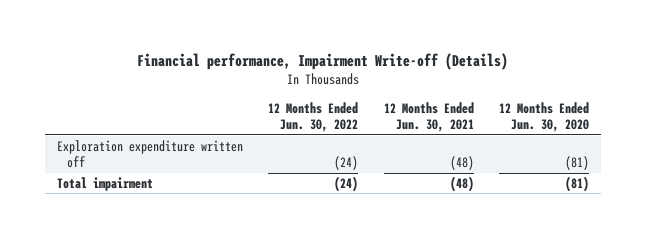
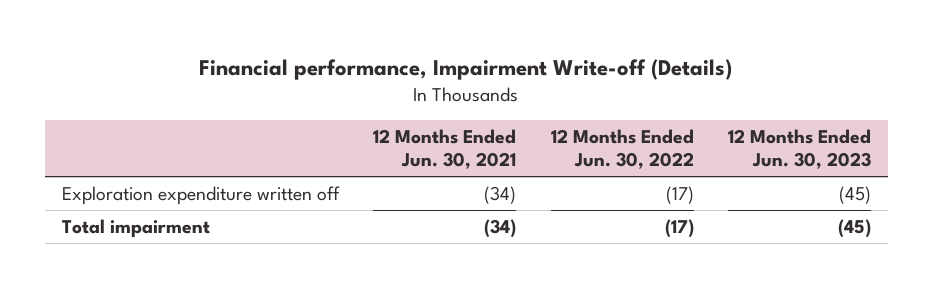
[498,101,589,133] 12 Months Ended Jun. 30, 2020 -> none
none -> [728,129,872,170] 12 Months Ended Jun. 30, 2023
[334,156,359,171] (24) -> [665,185,694,204] (17)
[449,156,474,171] (48) -> [484,185,517,204] (34)
[334,175,359,192] (24) -> [664,218,694,238] (17)
[449,175,474,192] (48) -> [484,218,517,238] (34)

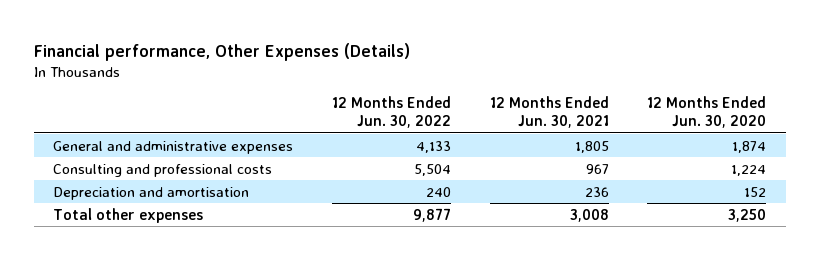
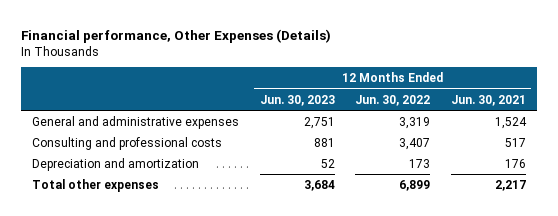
[647,96,767,129] 12 Months Ended Jun. 30, 2020 -> none
none -> [259,94,335,106] Jun. 30, 2023
[416,140,452,153] 4,133 -> [399,116,431,129] 3,319
[574,140,609,153] 1,805 -> [495,116,528,129] 1,524
[414,163,452,176] 5,504 -> [399,137,431,150] 3,407
[585,163,609,174] 967 -> [505,137,527,147] 517
[53,186,250,200] Depreciation and amortisation -> [31,157,199,171] Depreciation and amortization
[426,186,452,197] 240 -> [409,158,431,168] 173
[584,186,609,197] 236 -> [505,158,527,168] 176
[413,207,452,222] 9,877 -> [399,179,431,191] 6,899
[569,208,609,222] 3,008 -> [495,179,527,191] 2,217

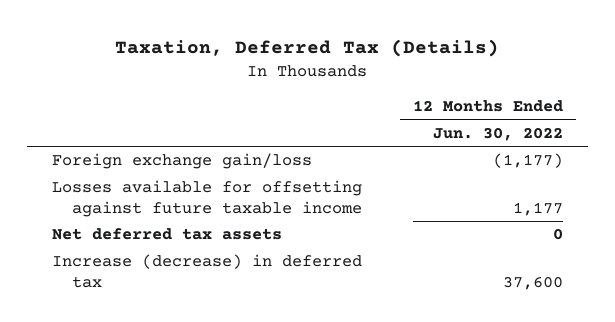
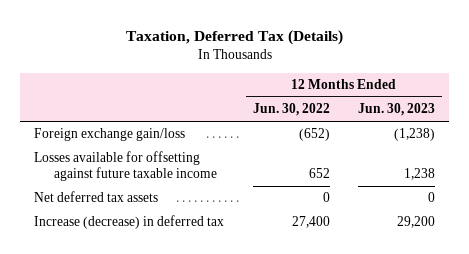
none -> [357,103,435,117] Jun. 30, 2023
[492,153,563,169] (1,177) -> [298,128,330,142] (652)
[512,202,563,217] 1,177 -> [308,168,330,179] 652
[502,276,563,291] 37,600 -> [291,216,330,229] 27,400

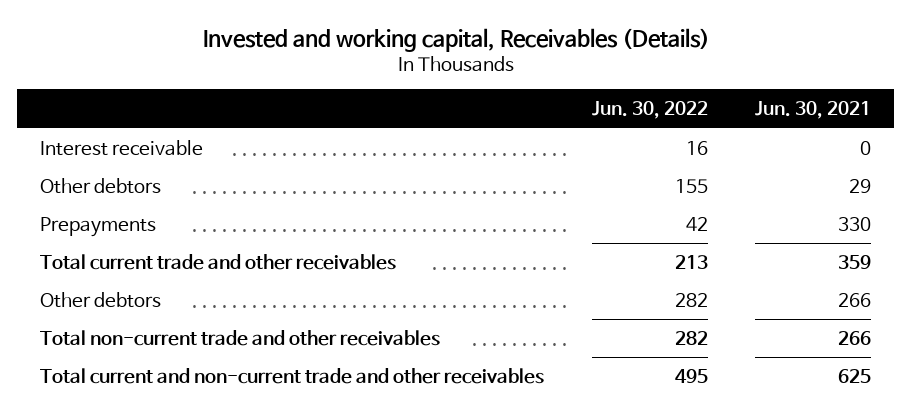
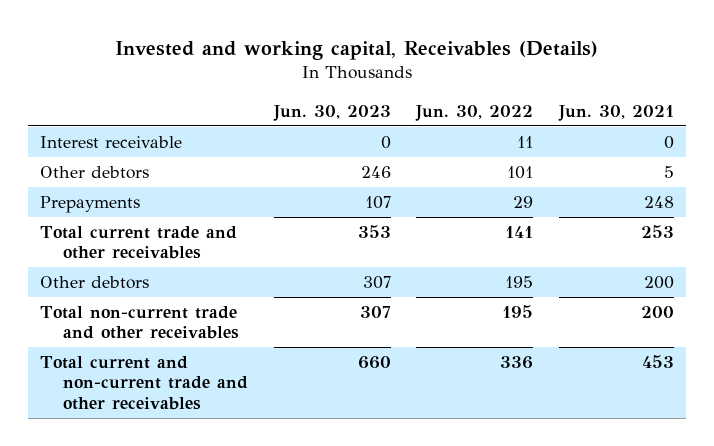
none -> [272,104,391,121] Jun. 30, 2023
[685,140,708,155] 16 -> [517,135,534,148] 11
[674,178,708,193] 155 -> [507,165,534,179] 101
[848,178,871,193] 29 -> [663,165,674,178] 5
[685,216,708,231] 42 -> [513,195,534,208] 29
[837,216,871,231] 330 -> [643,195,674,208] 248
[674,254,708,269] 213 -> [505,225,534,238] 141
[837,254,871,269] 359 -> [640,224,674,238] 253
[674,292,708,307] 282 -> [505,275,534,288] 195
[837,292,871,307] 266 -> [643,275,674,289] 200
[674,330,708,345] 282 -> [502,304,534,318] 195
[837,330,871,345] 266 -> [640,305,674,318] 200
[674,368,708,383] 495 -> [500,355,534,369] 336
[837,368,871,383] 625 -> [641,354,674,368] 453

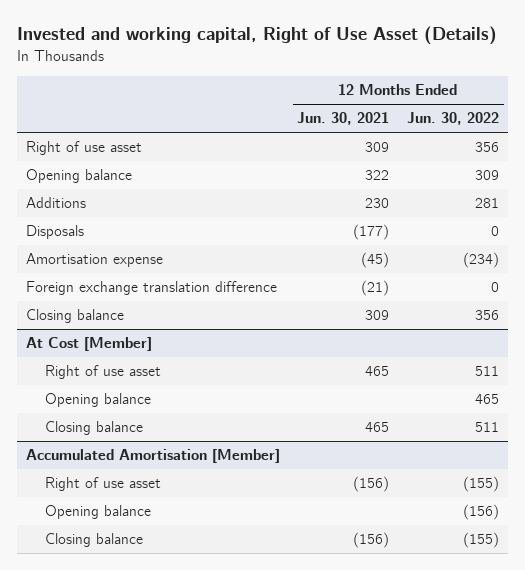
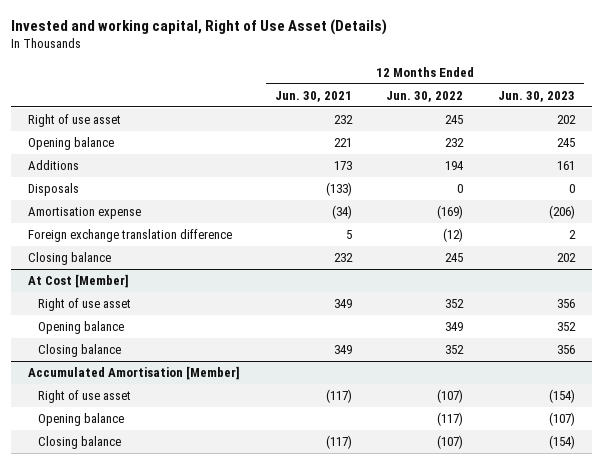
none -> [498,90,576,102] Jun. 30, 2023
[365,142,390,153] 309 -> [333,114,353,124] 232
[475,142,500,153] 356 -> [445,114,464,124] 245
[365,170,390,181] 322 -> [333,137,352,147] 221
[475,170,500,181] 309 -> [445,137,465,147] 232
[365,198,390,209] 230 -> [333,160,352,170] 173
[475,198,500,209] 281 -> [445,160,465,170] 194
[353,224,390,241] (177) -> [325,181,352,196] (133)
[361,252,390,269] (45) -> [331,204,352,219] (34)
[463,252,500,269] (234) -> [437,204,464,219] (169)
[361,280,390,297] (21) -> [345,229,352,239] 5
[491,282,500,293] 0 -> [443,227,464,242] (12)
[365,310,390,321] 309 -> [333,252,353,262] 232
[475,310,500,321] 356 -> [445,252,464,262] 245
[365,366,390,377] 465 -> [333,298,352,308] 349
[475,366,500,377] 511 -> [445,298,465,308] 352
[475,394,500,405] 465 -> [445,321,464,331] 349
[365,422,390,433] 465 -> [333,344,352,354] 349
[475,422,500,433] 511 -> [445,344,465,354] 352
[353,476,390,493] (156) -> [325,388,352,403] (117)
[463,476,500,493] (155) -> [437,388,464,403] (107)
[463,504,500,521] (156) -> [437,411,464,426] (117)
[353,532,390,549] (156) -> [325,434,352,449] (117)
[463,532,500,549] (155) -> [437,434,464,449] (107)

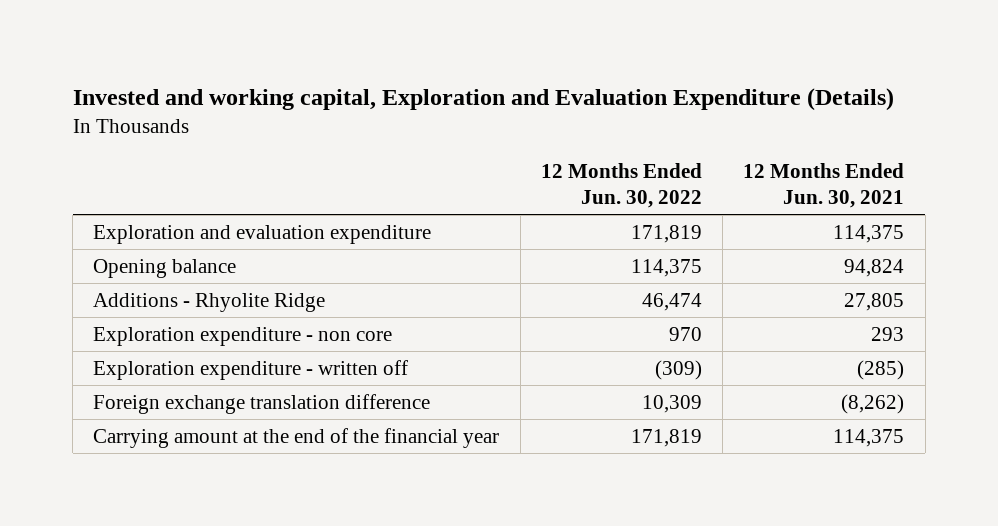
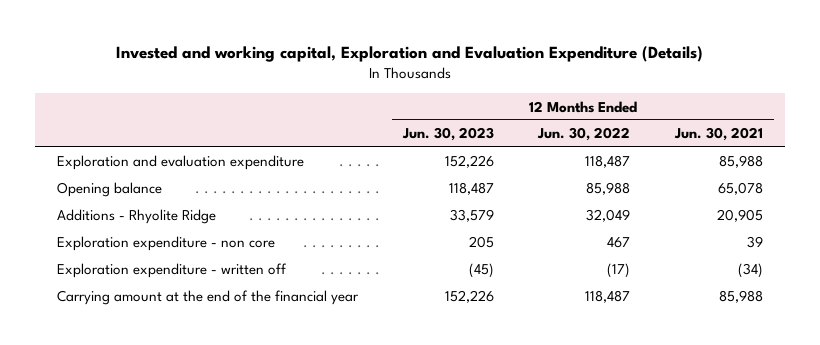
none -> [401,127,494,142] Jun. 30, 2023
[93,393,431,414] Foreign exchange translation difference -> none
[630,224,702,243] 171,819 -> [585,155,631,169] 118,487
[833,224,905,243] 114,375 -> [719,155,764,169] 85,988
[630,258,702,277] 114,375 -> [586,182,631,196] 85,988
[844,258,905,277] 94,824 -> [718,182,764,196] 65,078
[641,292,702,311] 46,474 -> [586,209,631,223] 32,049
[844,292,905,311] 27,805 -> [717,209,764,223] 20,905
[668,326,702,341] 970 -> [607,237,631,249] 467
[871,326,905,341] 293 -> [747,236,764,249] 39
[654,359,702,380] (309) -> [607,263,631,279] (17)
[857,359,905,380] (285) -> [738,263,764,279] (34)
[630,428,702,447] 171,819 -> [585,290,631,304] 118,487
[833,428,905,447] 114,375 -> [719,290,764,304] 85,988

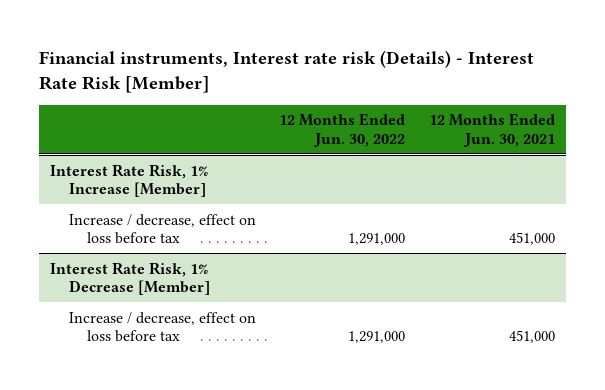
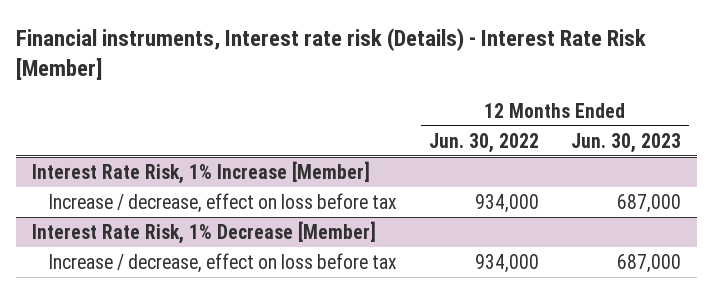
[428,113,555,147] 12 Months Ended Jun. 30, 2021 -> none
none -> [571,132,682,153] Jun. 30, 2023
[348,233,406,246] 1,291,000 -> [475,193,540,213] 934,000
[348,331,406,344] 1,291,000 -> [475,253,540,273] 934,000

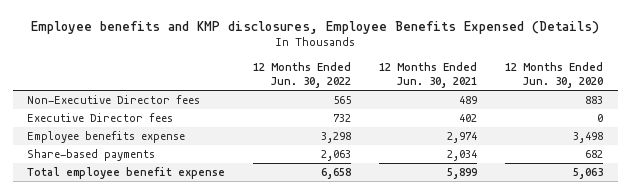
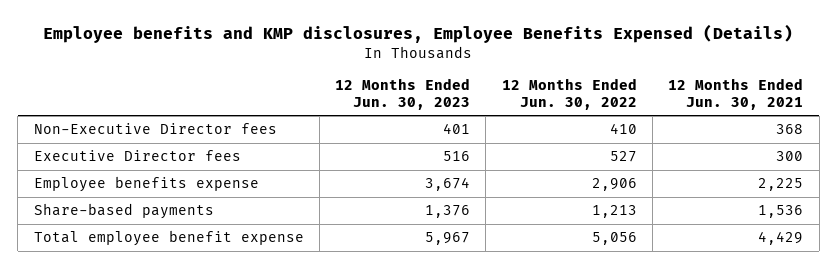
[505,62,604,88] 12 Months Ended Jun. 30, 2020 -> none
none -> [335,78,471,110] 12 Months Ended Jun. 30, 2023
[332,96,351,105] 565 -> [609,123,637,135] 410
[459,96,478,105] 489 -> [776,124,804,135] 368
[332,114,351,123] 732 -> [609,151,637,163] 527
[459,114,478,123] 402 -> [776,151,804,162] 300
[320,132,351,144] 3,298 -> [591,178,637,192] 2,906
[447,132,478,144] 2,974 -> [758,178,804,192] 2,225
[320,150,351,162] 2,063 -> [591,205,637,219] 1,213
[447,150,478,162] 2,034 -> [758,205,804,219] 1,536
[320,168,351,180] 6,658 -> [591,232,637,246] 5,056
[447,168,478,180] 5,899 -> [758,231,804,246] 4,429

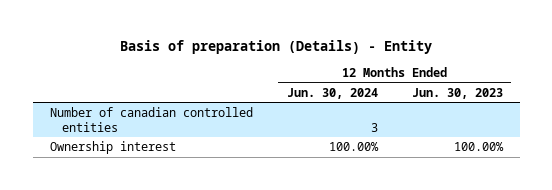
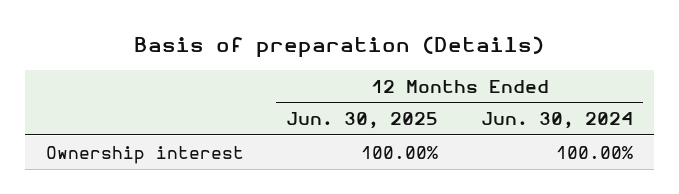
[120,39,433,54] Basis of preparation (Details) - Entity -> [134,36,545,59] Basis of preparation (Details)
[411,87,503,99] Jun. 30, 2023 -> none
none -> [286,112,439,130] Jun. 30, 2025
[49,107,253,132] Number of canadian controlled entities -> none

